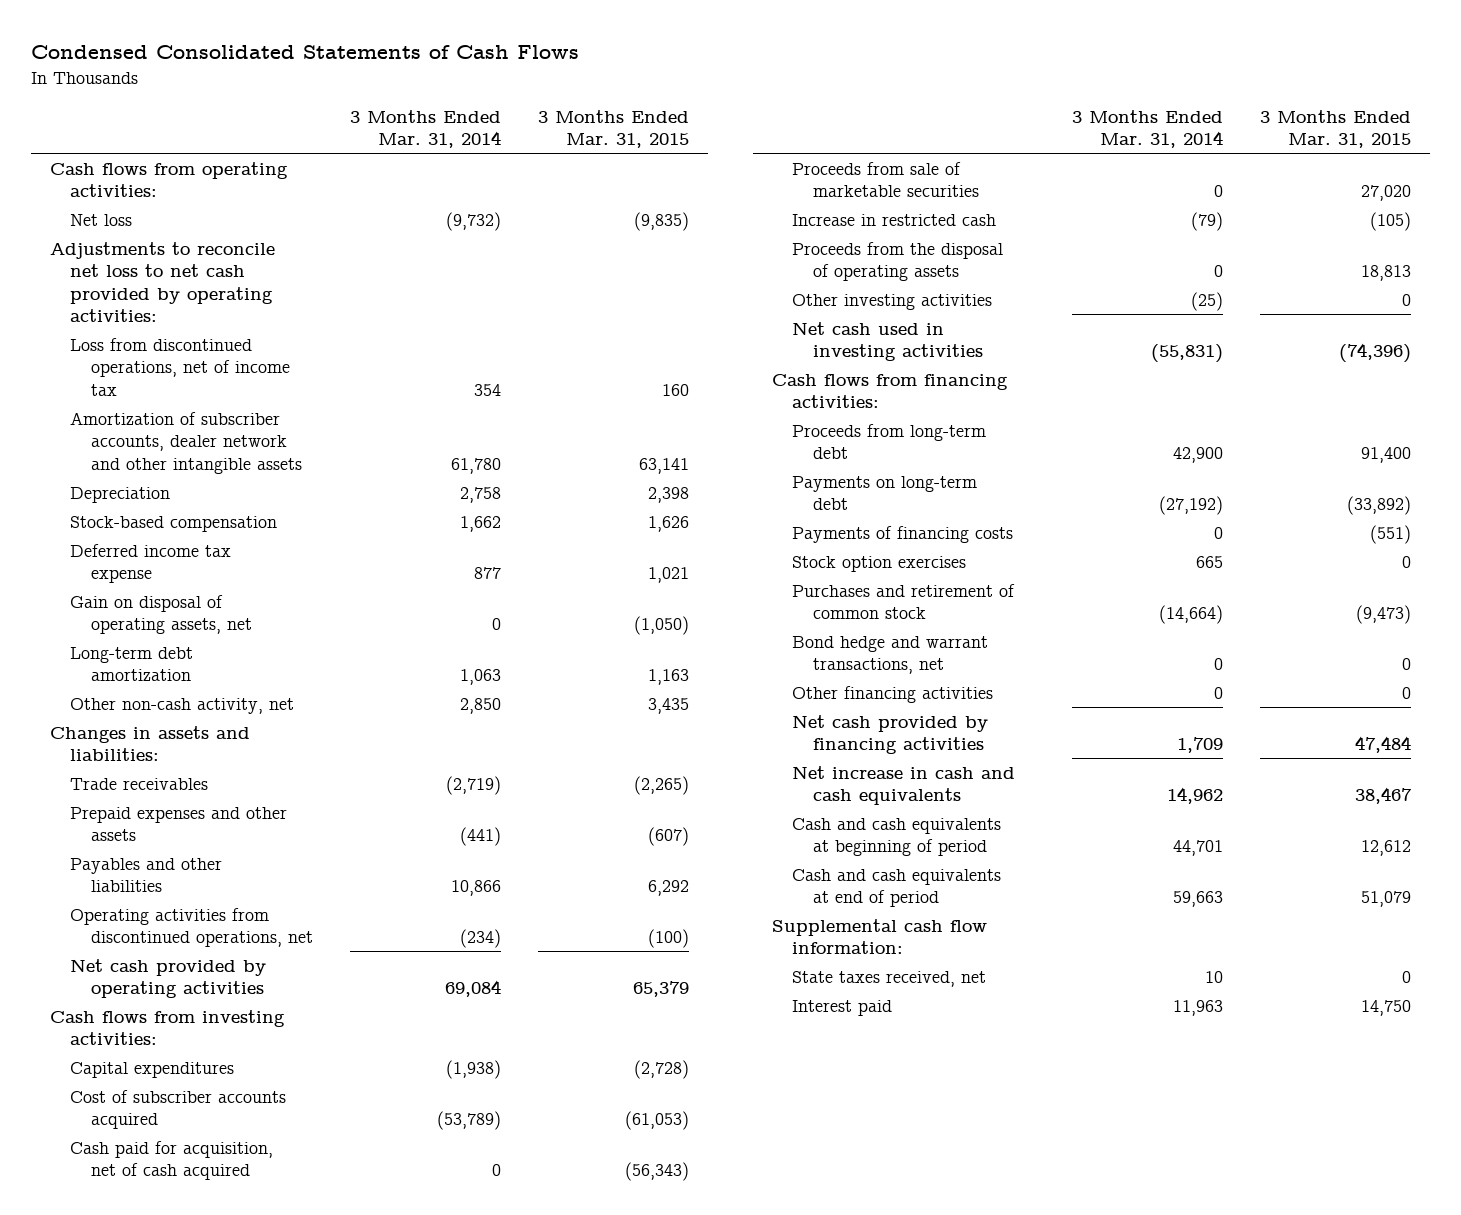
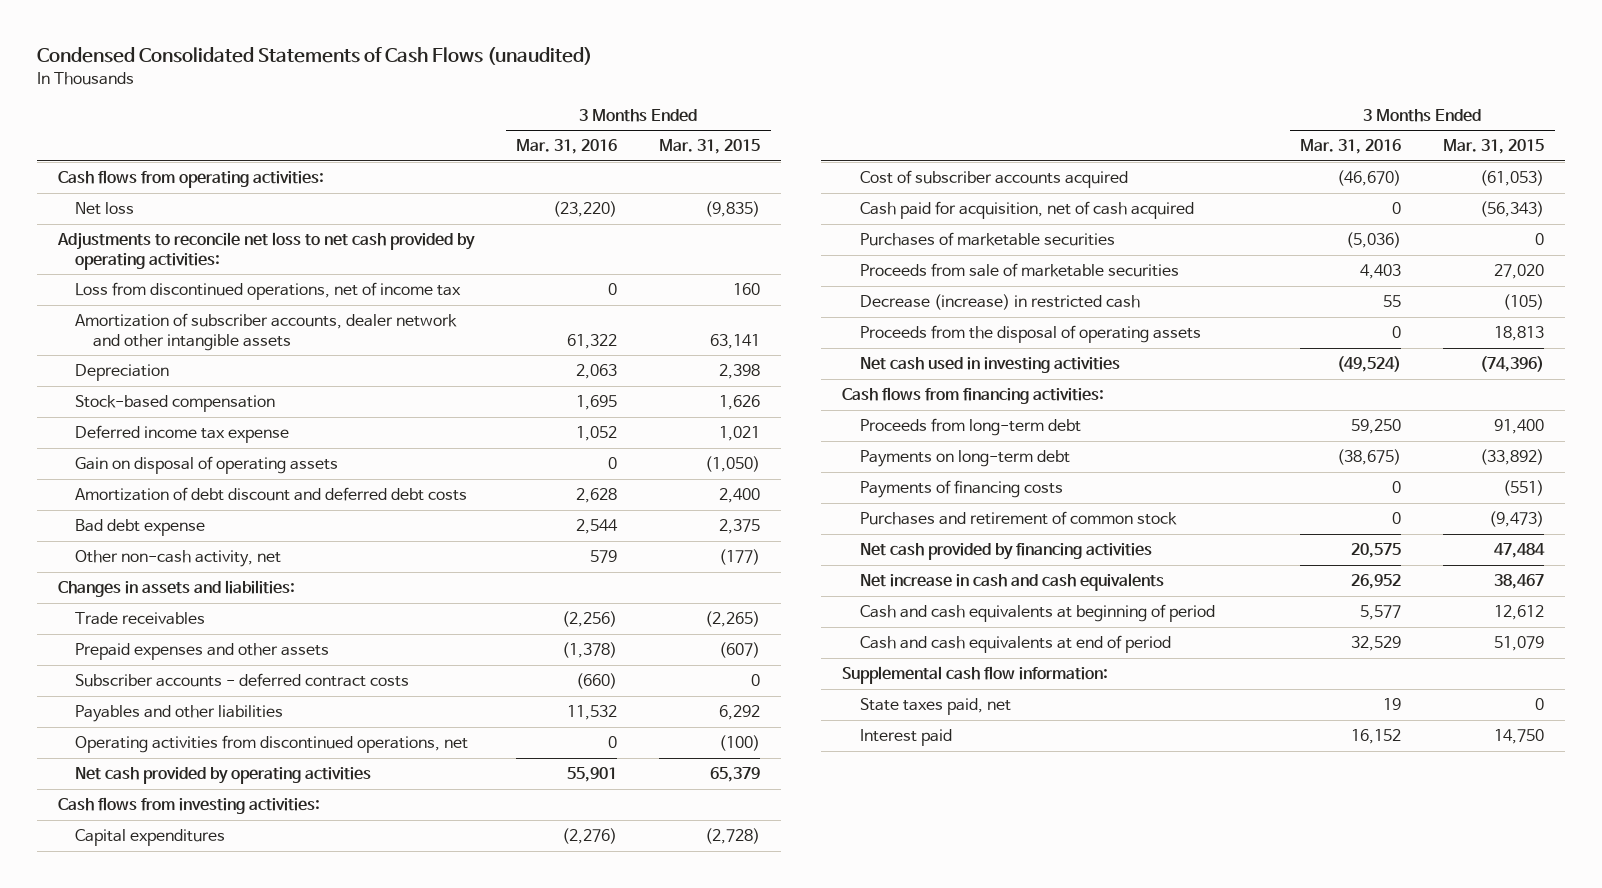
[30,45,579,60] Condensed Consolidated Statements of Cash Flows -> [37,46,593,65] Condensed Consolidated Statements of Cash Flows (unaudited)
[349,109,501,148] 3 Months Ended Mar. 31, 2014 -> none
none -> [516,139,618,155] Mar. 31, 2016
[70,594,252,635] Gain on disposal of operating assets, net -> [75,456,339,475] Gain on disposal of operating assets
[70,646,194,682] Long-term debt amortization -> [75,487,468,502] Amortization of debt discount and deferred debt costs
[648,669,690,686] 1,163 -> [719,488,761,504] 2,400
none -> [75,519,206,537] Bad debt expense
[648,697,690,714] 3,435 -> [719,549,761,566] (177)
none -> [75,673,410,688] Subscriber accounts - deferred contract costs
none -> [859,232,1115,247] Purchases of marketable securities
[792,213,997,226] Increase in restricted cash -> [859,294,1140,311] Decrease (increase) in restricted cash
[792,293,993,310] Other investing activities -> none
[792,555,967,572] Stock option exercises -> none
[792,635,989,675] Bond hedge and warrant transactions, net -> none
[792,685,994,703] Other financing activities -> none
[792,970,987,987] State taxes received, net -> [859,698,1011,716] State taxes paid, net

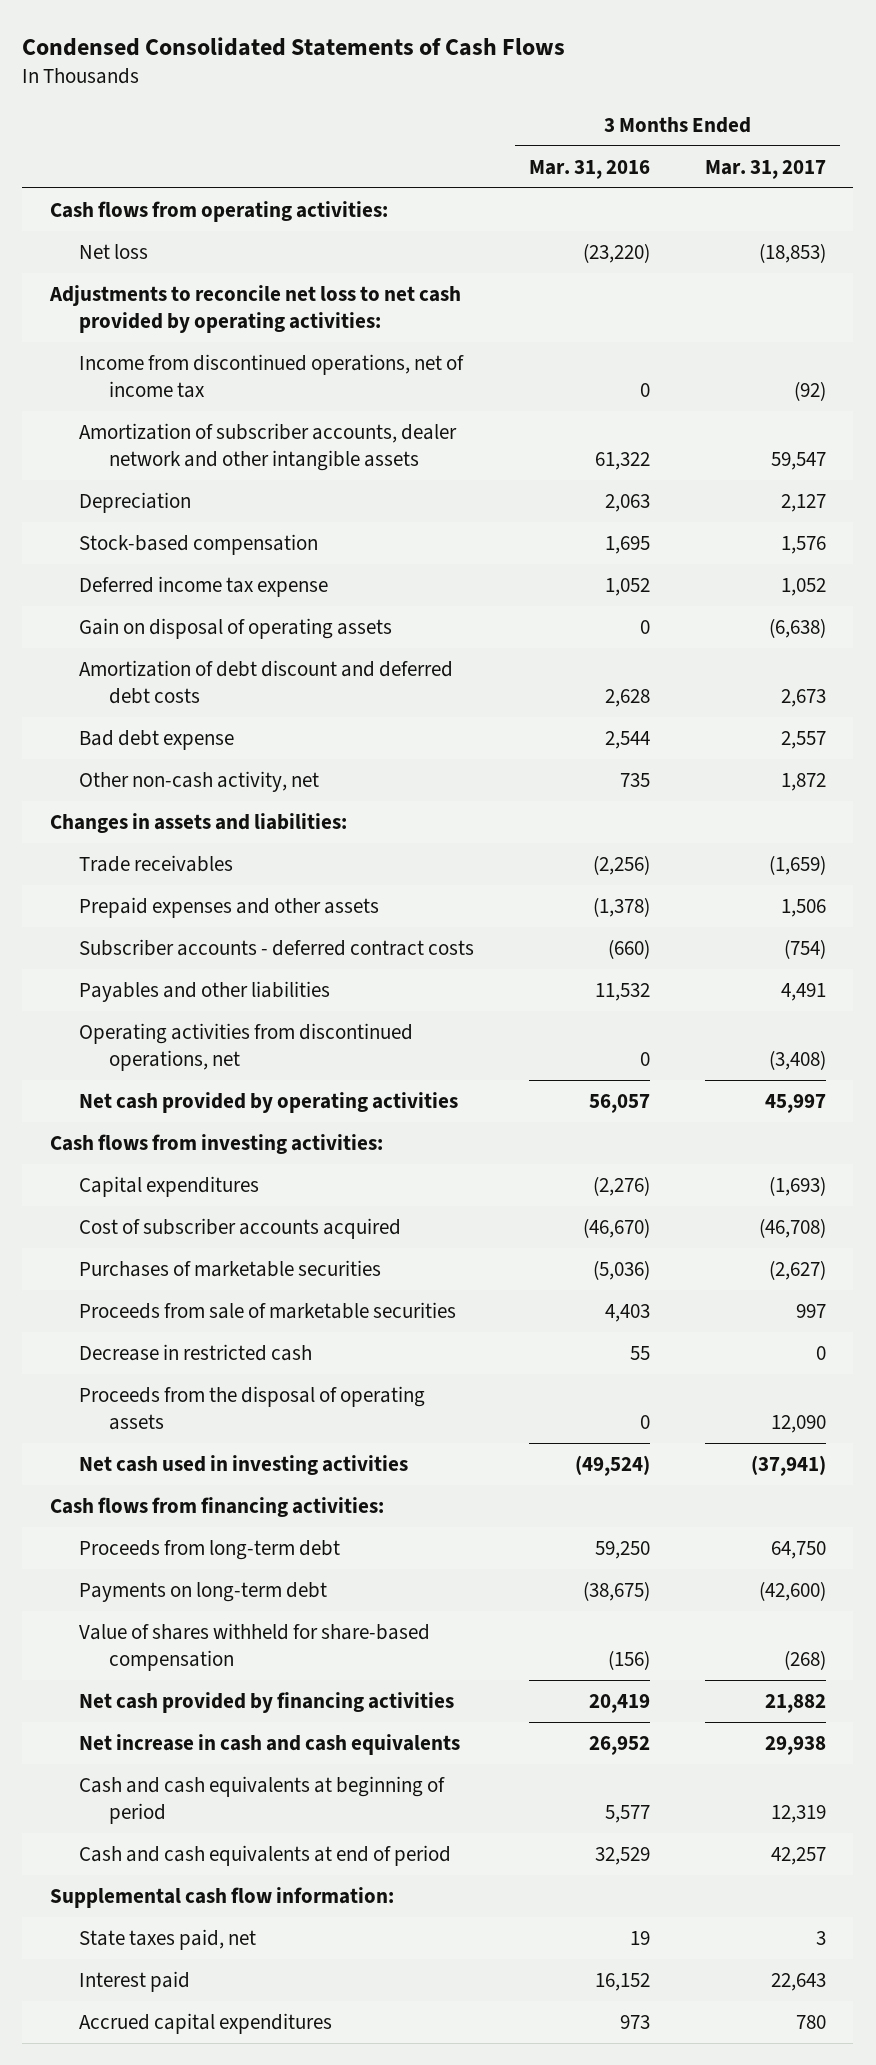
[37,46,593,65] Condensed Consolidated Statements of Cash Flows (unaudited) -> [22,36,566,56] Condensed Consolidated Statements of Cash Flows
[659,139,761,155] Mar. 31, 2015 -> none
none -> [705,159,827,179] Mar. 31, 2017
[75,282,462,301] Loss from discontinued operations, net of income tax -> [79,353,465,398] Income from discontinued operations, net of income tax
[590,550,618,564] 579 -> [620,772,651,787] 735
[567,767,618,783] 55,901 -> [589,1093,651,1113] 56,057
[859,201,1194,220] Cash paid for acquisition, net of cash acquired -> none
[859,294,1140,311] Decrease (increase) in restricted cash -> [79,1343,313,1361] Decrease in restricted cash
[859,480,1063,499] Payments of financing costs -> none
[859,511,1177,526] Purchases and retirement of common stock -> none
none -> [79,1622,431,1671] Value of shares withheld for share-based compensation
[1351,543,1402,559] 20,575 -> [589,1693,651,1713] 20,419
none -> [79,2012,333,2034] Accrued capital expenditures

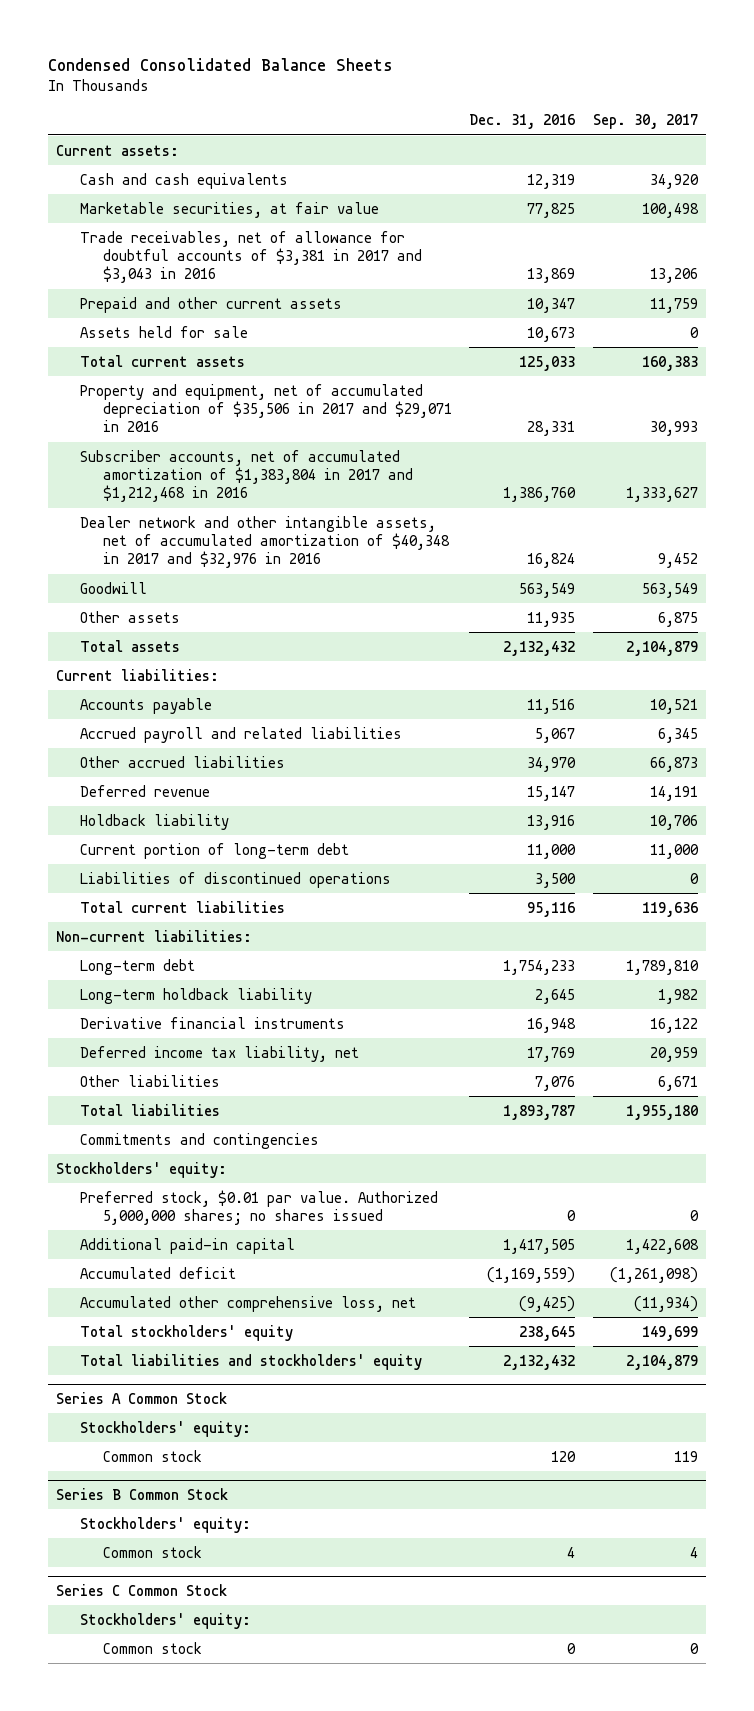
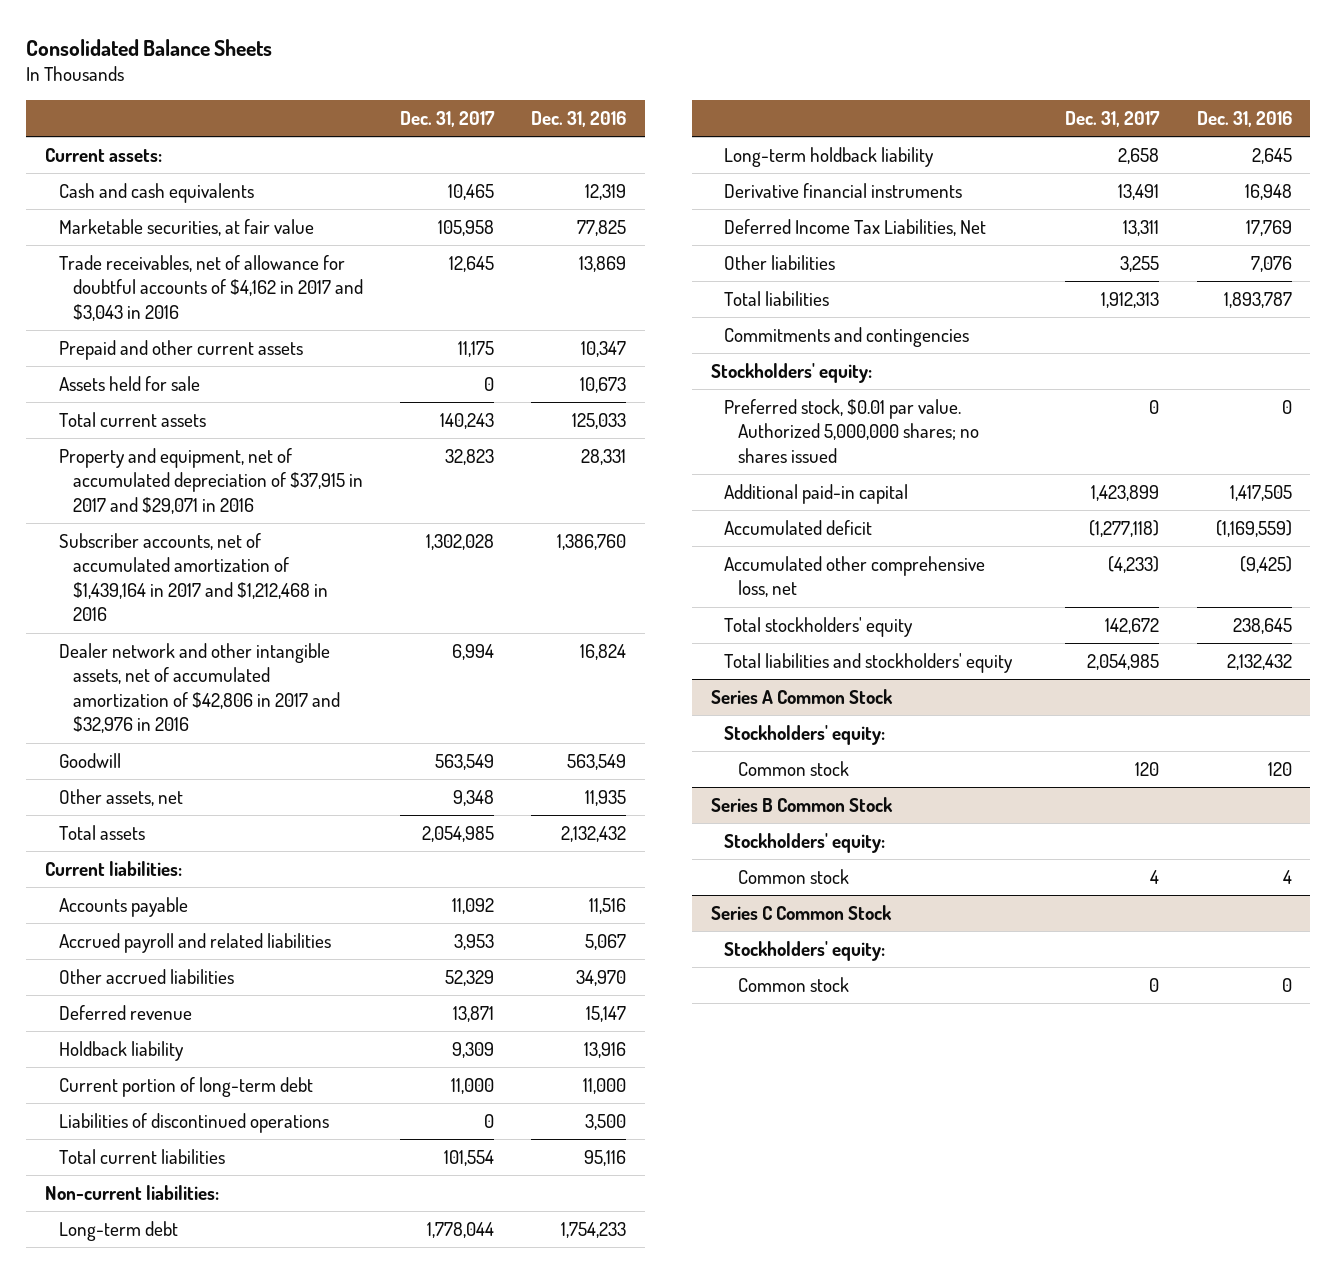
[47,57,393,71] Condensed Consolidated Balance Sheets -> [26,38,273,56] Consolidated Balance Sheets
[592,114,698,130] Sep. 30, 2017 -> none
none -> [399,110,495,127] Dec. 31, 2017
[79,230,422,284] Trade receivables, net of allowance for doubtful accounts of $3,381 in 2017 and $3,043 in 2016 -> [58,254,363,321] Trade receivables, net of allowance for doubtful accounts of $4,162 in 2017 and $3,043 in 2016
[79,383,452,433] Property and equipment, net of accumulated depreciation of $35,506 in 2017 and $29,071 in 2016 -> [58,447,363,514] Property and equipment, net of accumulated depreciation of $37,915 in 2017 and $29,071 in 2016
[79,449,413,503] Subscriber accounts, net of accumulated amortization of $1,383,804 in 2017 and $1,212,468 in 2016 -> [58,532,328,622] Subscriber accounts, net of accumulated amortization of $1,439,164 in 2017 and $1,212,468 in 2016
[79,515,450,569] Dealer network and other intangible assets, net of accumulated amortization of $40,348 in 2017 and $32,976 in 2016 -> [58,642,340,734] Dealer network and other intangible assets, net of accumulated amortization of $42,806 in 2017 and $32,976 in 2016
[79,610,180,623] Other assets -> [58,788,183,806] Other assets, net
[79,1045,359,1062] Deferred income tax liability, net -> [724,218,987,236] Deferred Income Tax Liabilities, Net

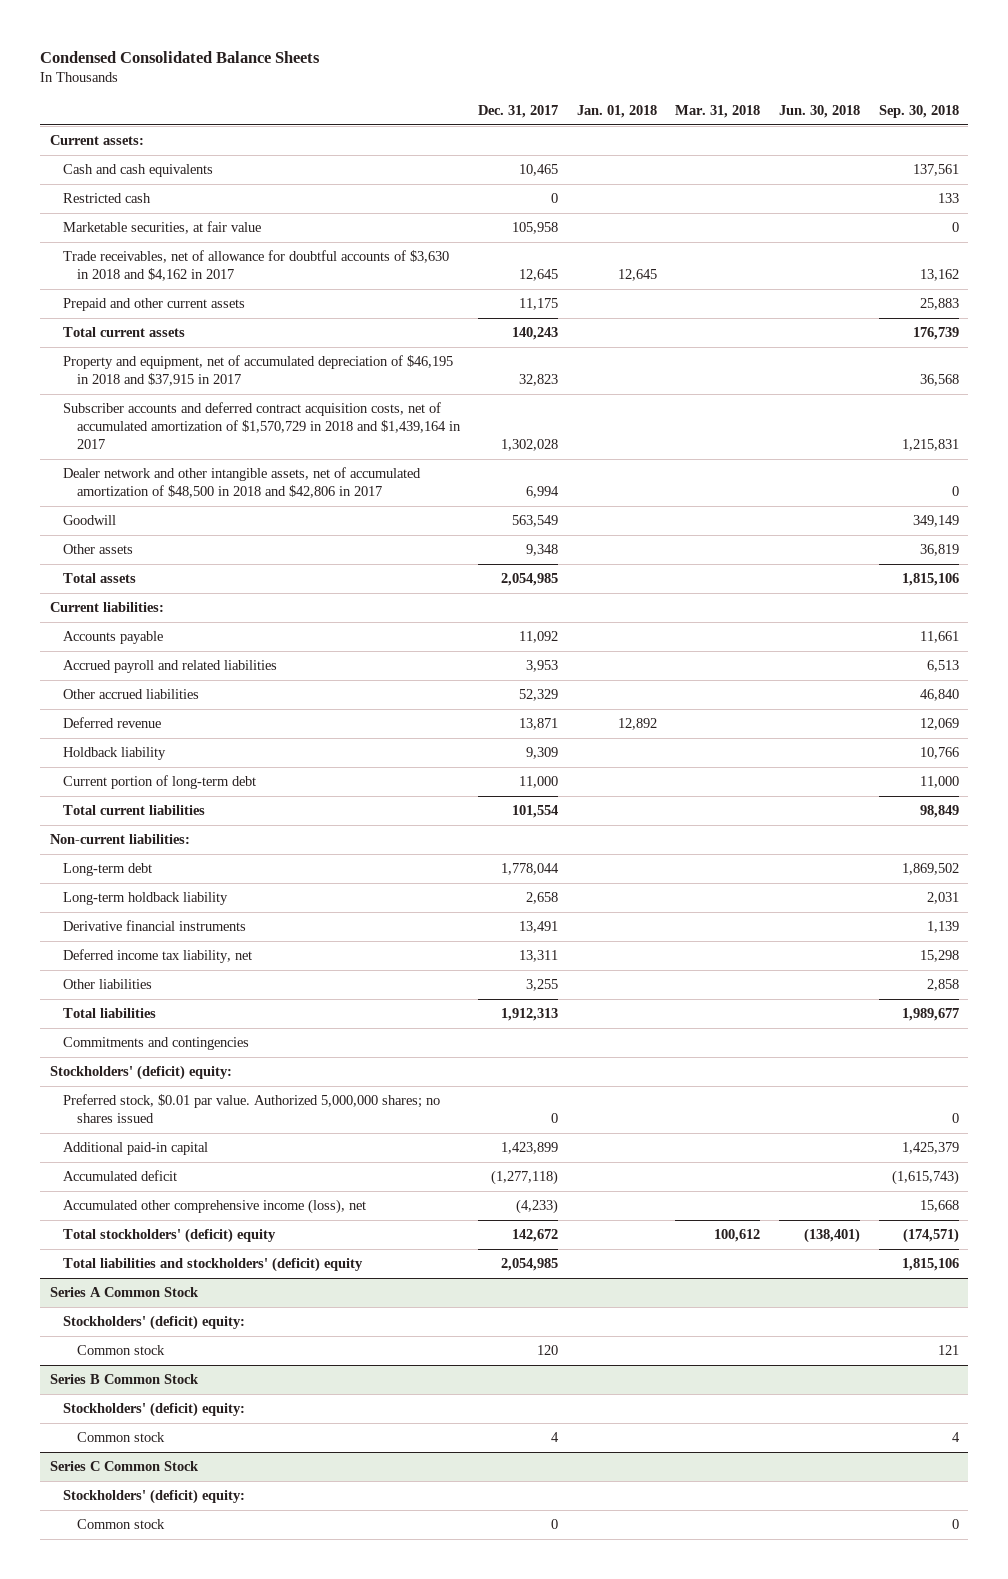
[26,38,273,56] Consolidated Balance Sheets -> [40,50,321,63] Condensed Consolidated Balance Sheets
[531,110,627,127] Dec. 31, 2016 -> none
none -> [576,105,657,119] Jan. 01, 2018
none -> [675,105,761,119] Mar. 31, 2018
none -> [779,105,861,119] Jun. 30, 2018
none -> [878,105,959,119] Sep. 30, 2018
none -> [63,193,152,204] Restricted cash
[58,254,363,321] Trade receivables, net of allowance for doubtful accounts of $4,162 in 2017 and $3,043 in 2016 -> [63,250,450,281] Trade receivables, net of allowance for doubtful accounts of $3,630 in 2018 and $4,162 in 2017
[58,375,200,391] Assets held for sale -> none
[58,447,363,514] Property and equipment, net of accumulated depreciation of $37,915 in 2017 and $29,071 in 2016 -> [63,355,454,386] Property and equipment, net of accumulated depreciation of $46,195 in 2018 and $37,915 in 2017
[58,532,328,622] Subscriber accounts, net of accumulated amortization of $1,439,164 in 2017 and $1,212,468 in 2016 -> [63,402,461,449] Subscriber accounts and deferred contract acquisition costs, net of accumulated amortization of $1,570,729 in 2018 and $1,439,164 in 2017
[58,642,340,734] Dealer network and other intangible assets, net of accumulated amortization of $42,806 in 2017 and $32,976 in 2016 -> [63,467,422,498] Dealer network and other intangible assets, net of accumulated amortization of $48,500 in 2018 and $42,806 in 2017
[58,788,183,806] Other assets, net -> [63,544,134,555] Other assets
[58,1112,329,1133] Liabilities of discontinued operations -> none
[724,218,987,236] Deferred Income Tax Liabilities, Net -> [63,949,253,964] Deferred income tax liability, net
[710,362,872,383] Stockholders' equity: -> [49,1065,232,1081] Stockholders' (deficit) equity:
[724,555,986,598] Accumulated other comprehensive loss, net -> [63,1199,367,1215] Accumulated other comprehensive income (loss), net
[724,616,914,637] Total stockholders' equity -> [63,1228,277,1244] Total stockholders' (deficit) equity
[724,652,1014,673] Total liabilities and stockholders' equity -> [63,1257,364,1273] Total liabilities and stockholders' (deficit) equity
[724,724,886,745] Stockholders' equity: -> [63,1315,246,1331] Stockholders' (deficit) equity:
[724,832,886,853] Stockholders' equity: -> [63,1402,246,1418] Stockholders' (deficit) equity:
[724,940,886,961] Stockholders' equity: -> [63,1489,246,1505] Stockholders' (deficit) equity:

